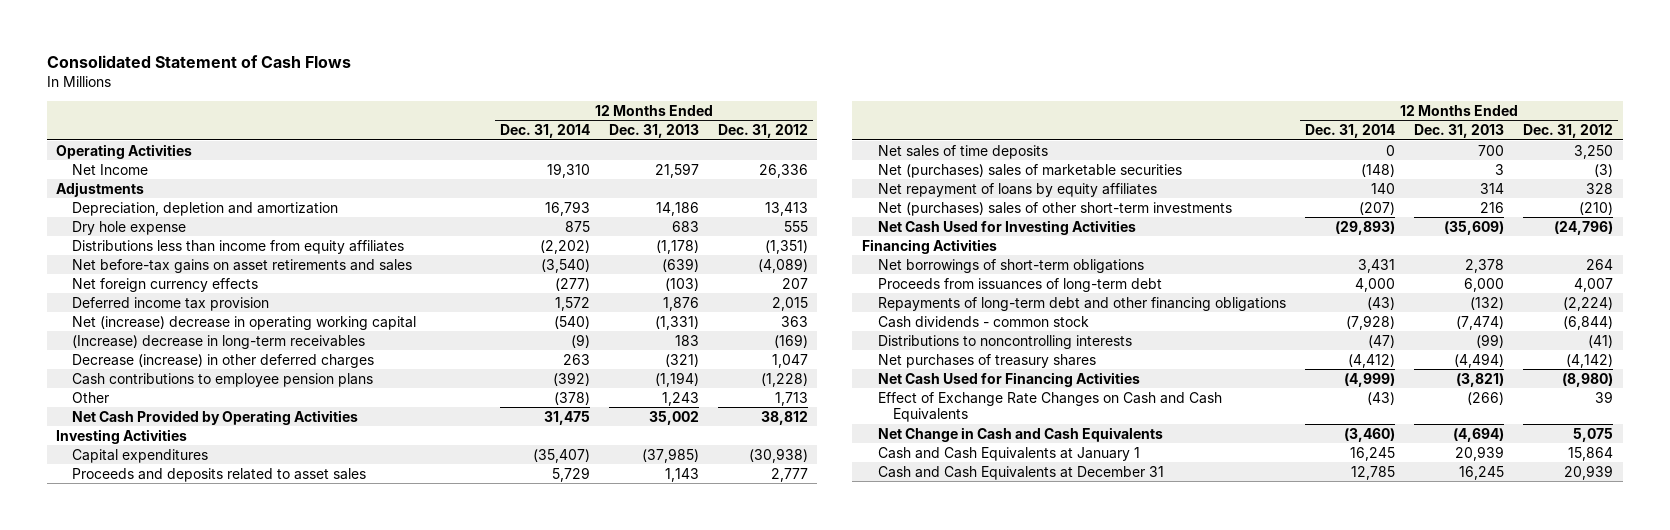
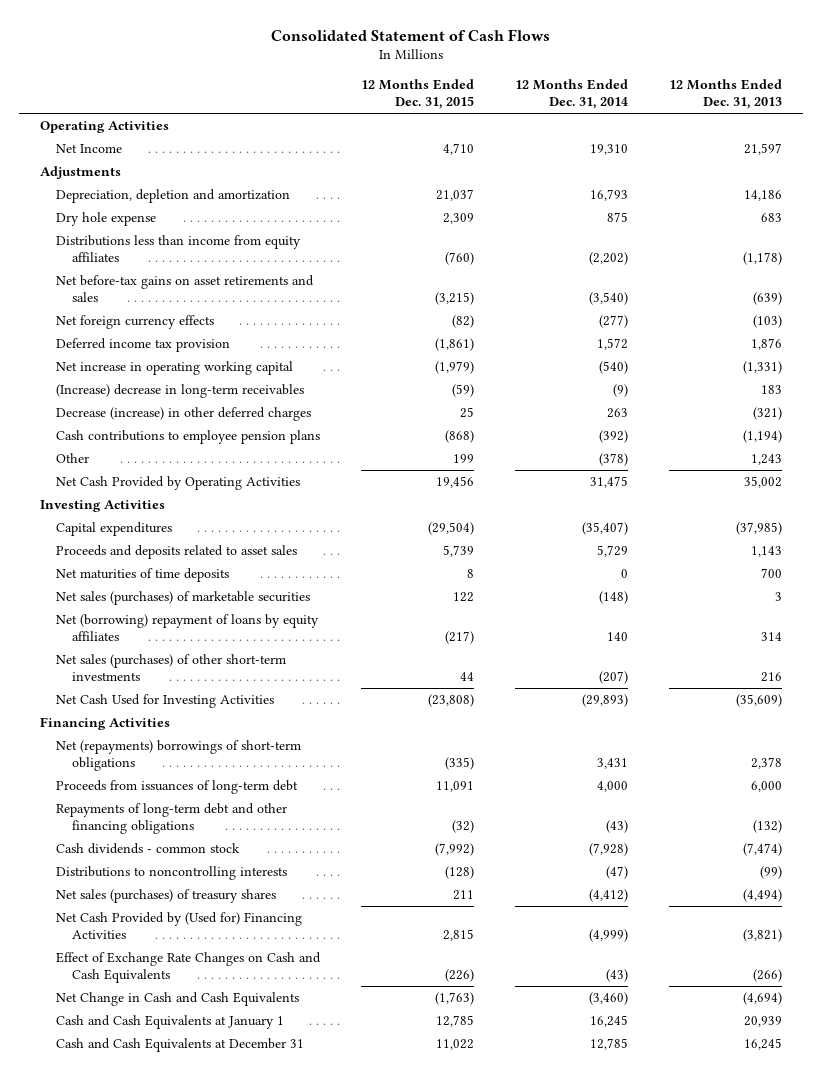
[717,123,808,138] Dec. 31, 2012 -> none
none -> [361,79,475,110] 12 Months Ended Dec. 31, 2015
[72,315,417,330] Net (increase) decrease in operating working capital -> [55,361,293,376] Net increase in operating working capital
[877,144,1048,159] Net sales of time deposits -> [55,568,229,583] Net maturities of time deposits
[877,163,1182,178] Net (purchases) sales of marketable securities -> [55,591,310,606] Net sales (purchases) of marketable securities
[877,182,1157,197] Net repayment of loans by equity affiliates -> [55,614,319,641] Net (borrowing) repayment of loans by equity affiliates
[877,201,1232,216] Net (purchases) sales of other short-term investments -> [55,654,286,681] Net sales (purchases) of other short-term investments
[877,258,1144,273] Net borrowings of short-term obligations -> [55,740,301,771] Net (repayments) borrowings of short-term obligations
[877,353,1096,368] Net purchases of treasury shares -> [55,889,276,904] Net sales (purchases) of treasury shares
[877,371,1140,387] Net Cash Used for Financing Activities -> [55,912,302,939] Net Cash Provided by (Used for) Financing Activities

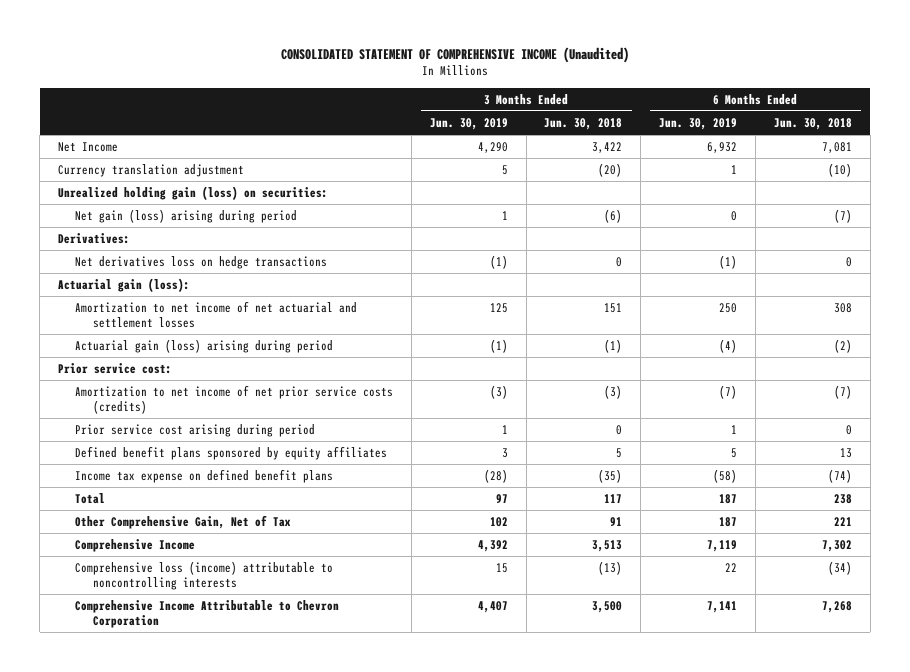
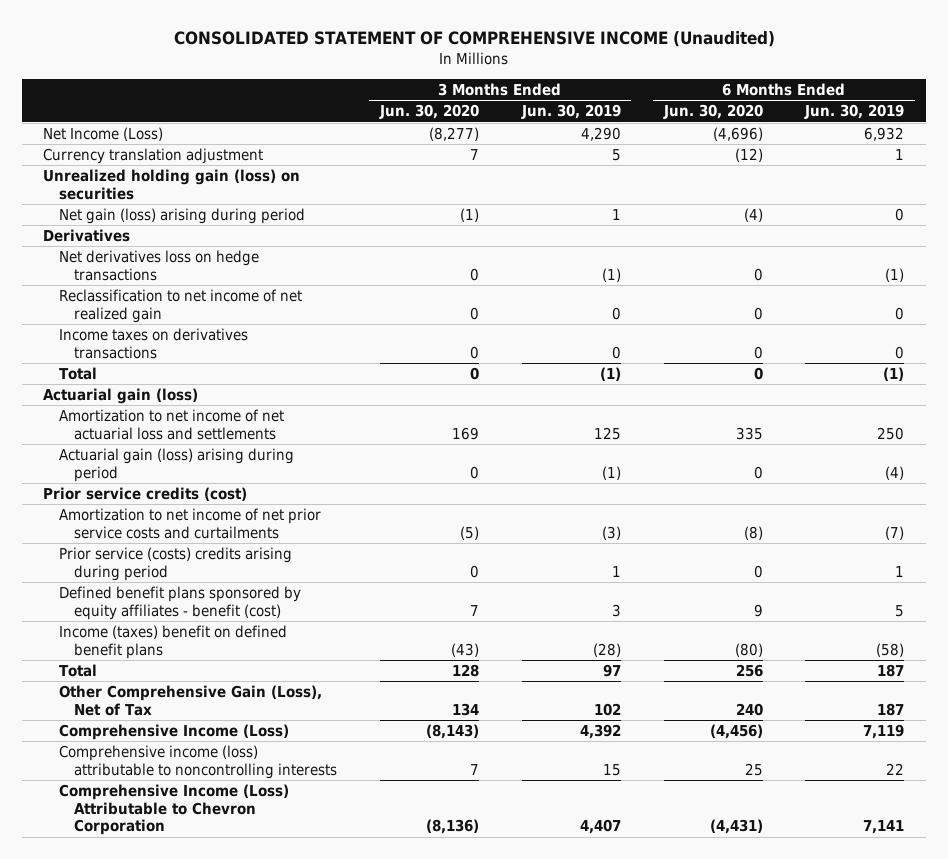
[544,117,623,130] Jun. 30, 2018 -> none
[773,117,852,130] Jun. 30, 2018 -> none
none -> [378,104,479,120] Jun. 30, 2020
none -> [662,104,763,120] Jun. 30, 2020
[57,141,118,152] Net Income -> [43,127,164,142] Net Income (Loss)
[57,185,328,200] Unrealized holding gain (loss) on securities: -> [43,169,301,200] Unrealized holding gain (loss) on securities
[57,232,130,244] Derivatives: -> [43,229,131,243] Derivatives
none -> [58,289,302,323] Reclassification to net income of net realized gain
none -> [58,328,248,359] Income taxes on derivatives transactions
none -> [58,367,97,381] Total
[57,277,190,292] Actuarial gain (loss): -> [43,388,199,405] Actuarial gain (loss)
[75,300,358,328] Amortization to net income of net actuarial and settlement losses -> [58,409,284,440] Amortization to net income of net actuarial loss and settlements
[57,362,172,374] Prior service cost: -> [43,487,248,502] Prior service credits (cost)
[75,384,394,414] Amortization to net income of net prior service costs (credits) -> [58,508,321,539] Amortization to net income of net prior service costs and curtailments
[75,423,316,437] Prior service cost arising during period -> [58,547,292,581] Prior service (costs) credits arising during period
[75,445,388,460] Defined benefit plans sponsored by equity affiliates -> [58,586,301,620] Defined benefit plans sponsored by equity affiliates - benefit (cost)
[75,468,334,483] Income tax expense on defined benefit plans -> [58,625,287,659] Income (taxes) benefit on defined benefit plans
[75,514,292,529] Other Comprehensive Gain, Net of Tax -> [58,685,322,716] Other Comprehensive Gain (Loss), Net of Tax
[75,538,196,552] Comprehensive Income -> [58,724,289,741] Comprehensive Income (Loss)
[75,560,334,590] Comprehensive loss (income) attributable to noncontrolling interests -> [58,745,337,779] Comprehensive income (loss) attributable to noncontrolling interests
[75,599,340,628] Comprehensive Income Attributable to Chevron Corporation -> [58,784,289,836] Comprehensive Income (Loss) Attributable to Chevron Corporation

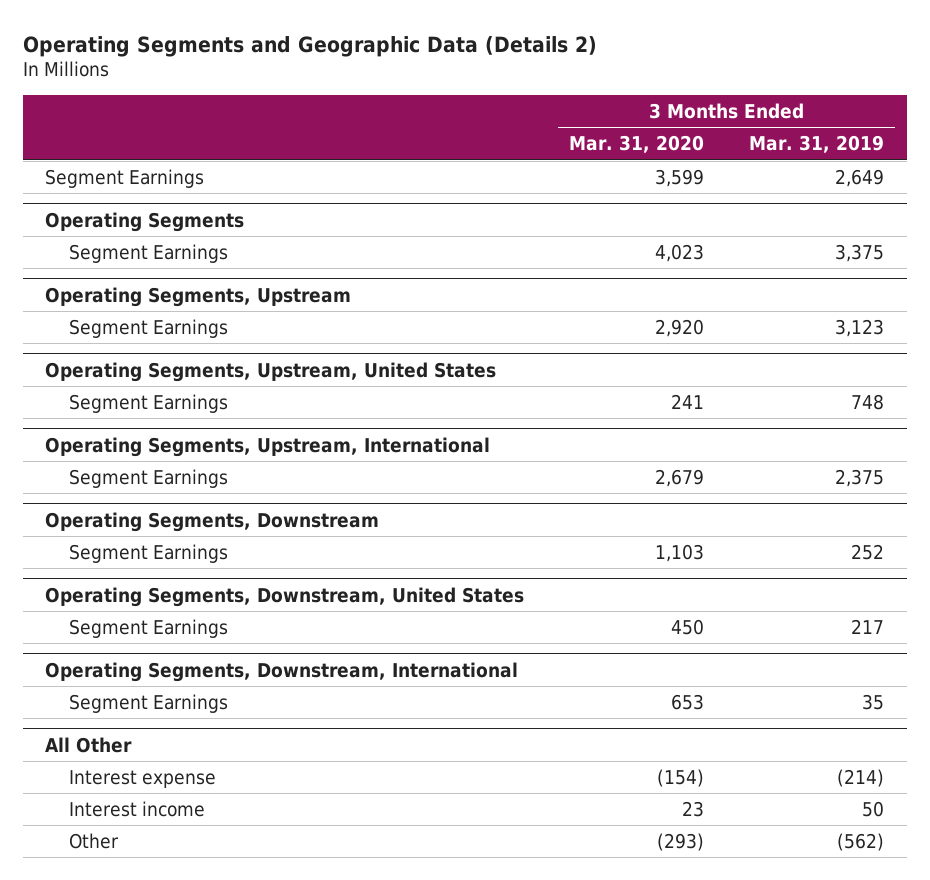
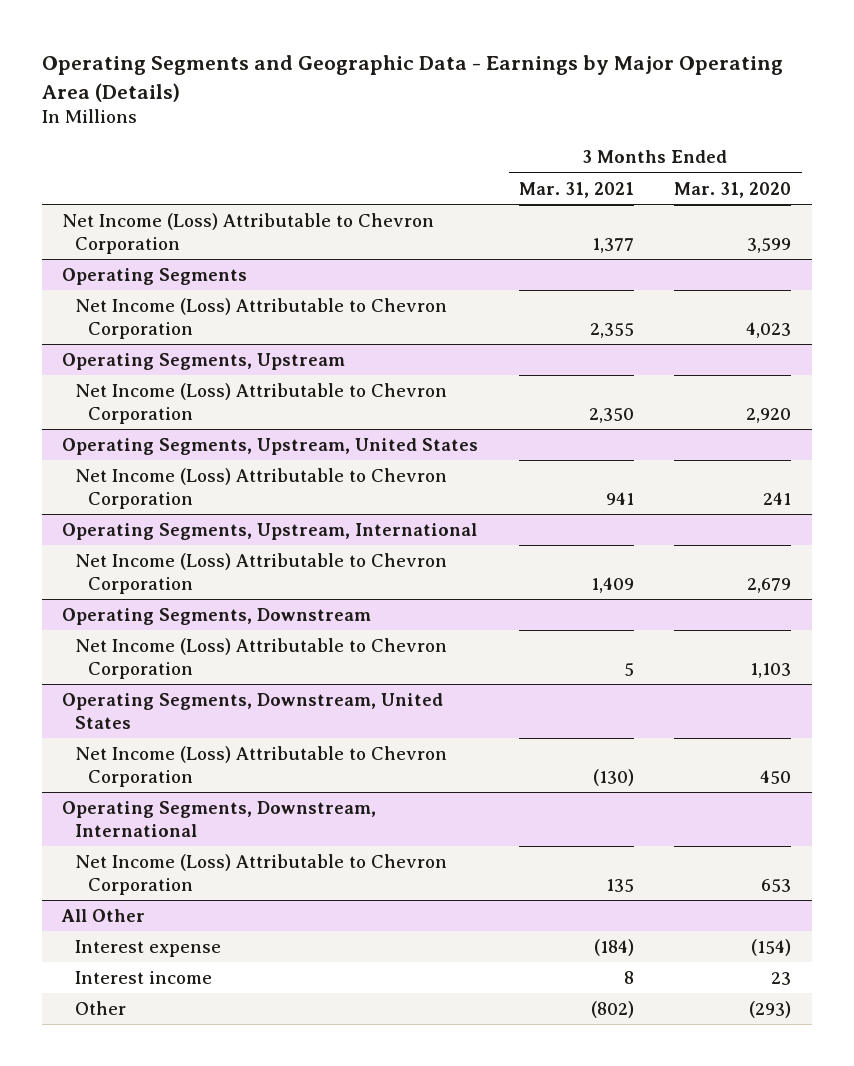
[22,35,597,57] Operating Segments and Geographic Data (Details 2) -> [41,55,783,102] Operating Segments and Geographic Data - Earnings by Major Operating Area (Details)
[749,135,885,154] Mar. 31, 2019 -> none
none -> [518,181,634,198] Mar. 31, 2021
[45,168,205,188] Segment Earnings -> [62,212,435,255] Net Income (Loss) Attributable to Chevron Corporation
[69,243,229,263] Segment Earnings -> [75,297,448,340] Net Income (Loss) Attributable to Chevron Corporation
[69,318,229,338] Segment Earnings -> [75,382,448,425] Net Income (Loss) Attributable to Chevron Corporation
[69,393,229,413] Segment Earnings -> [75,467,448,510] Net Income (Loss) Attributable to Chevron Corporation
[69,468,229,488] Segment Earnings -> [75,552,448,595] Net Income (Loss) Attributable to Chevron Corporation
[69,543,229,563] Segment Earnings -> [75,637,448,680] Net Income (Loss) Attributable to Chevron Corporation
[69,618,229,638] Segment Earnings -> [75,745,448,788] Net Income (Loss) Attributable to Chevron Corporation
[69,693,229,713] Segment Earnings -> [75,853,448,896] Net Income (Loss) Attributable to Chevron Corporation

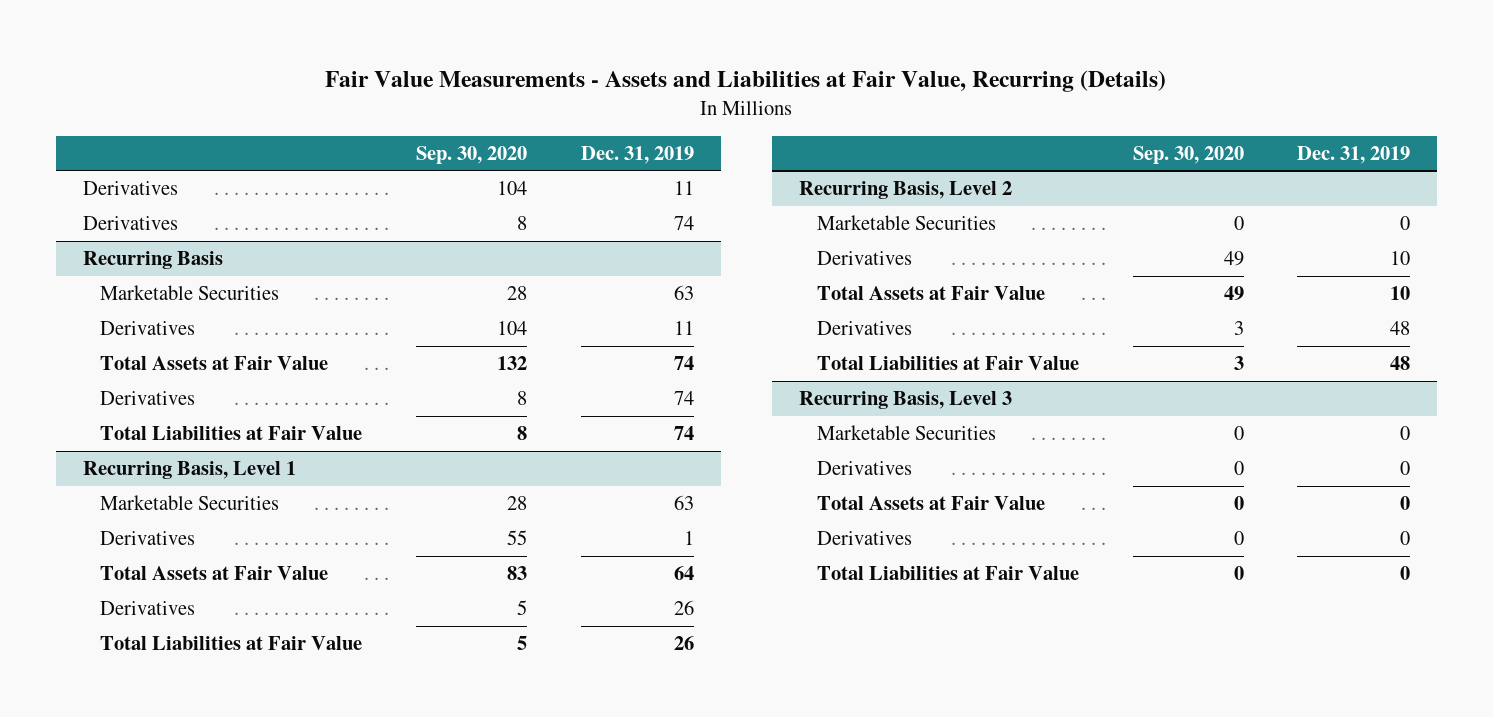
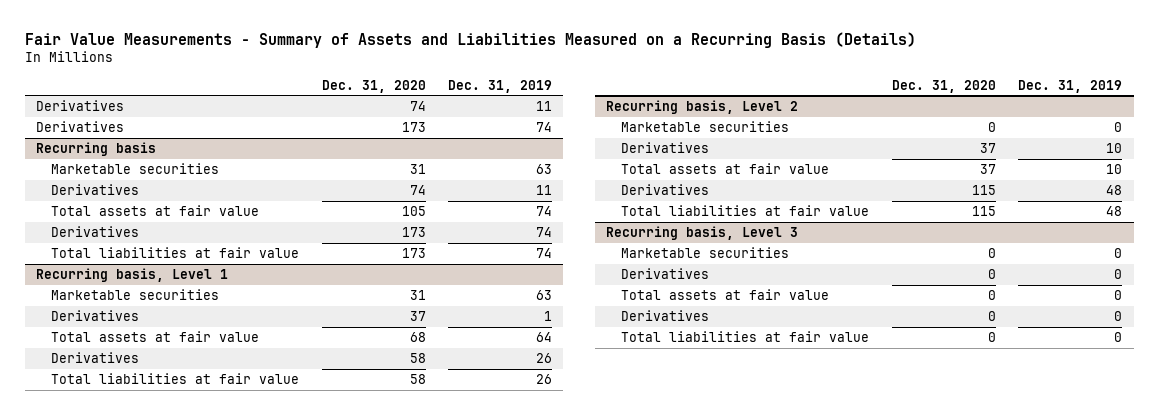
[325,70,1167,93] Fair Value Measurements - Assets and Liabilities at Fair Value, Recurring (Details) -> [24,31,916,48] Fair Value Measurements - Summary of Assets and Liabilities Measured on a Recurring Basis (Details)
[416,145,528,164] Sep. 30, 2020 -> none
none -> [321,79,426,93] Dec. 31, 2020
[82,251,223,270] Recurring Basis -> [36,142,157,157] Recurring basis
[100,285,280,301] Marketable Securities -> [51,163,220,175] Marketable securities
[100,356,329,371] Total Assets at Fair Value -> [51,205,260,217] Total assets at fair value
[100,426,363,441] Total Liabilities at Fair Value -> [51,247,300,259] Total liabilities at fair value
[82,461,296,480] Recurring Basis, Level 1 -> [36,268,229,283] Recurring basis, Level 1
[100,495,280,511] Marketable Securities -> [51,289,220,301] Marketable securities
[100,566,329,581] Total Assets at Fair Value -> [51,331,260,343] Total assets at fair value
[100,636,363,651] Total Liabilities at Fair Value -> [51,373,300,385] Total liabilities at fair value
[798,181,1012,200] Recurring Basis, Level 2 -> [606,100,799,115] Recurring basis, Level 2
[816,215,996,231] Marketable Securities -> [621,121,790,133] Marketable securities
[816,286,1045,301] Total Assets at Fair Value -> [621,163,830,175] Total assets at fair value
[816,356,1079,371] Total Liabilities at Fair Value -> [621,205,870,217] Total liabilities at fair value
[798,391,1012,410] Recurring Basis, Level 3 -> [606,226,799,241] Recurring basis, Level 3
[816,425,996,441] Marketable Securities -> [621,247,790,259] Marketable securities
[816,496,1045,511] Total Assets at Fair Value -> [621,289,830,301] Total assets at fair value
[816,566,1079,581] Total Liabilities at Fair Value -> [621,331,870,343] Total liabilities at fair value

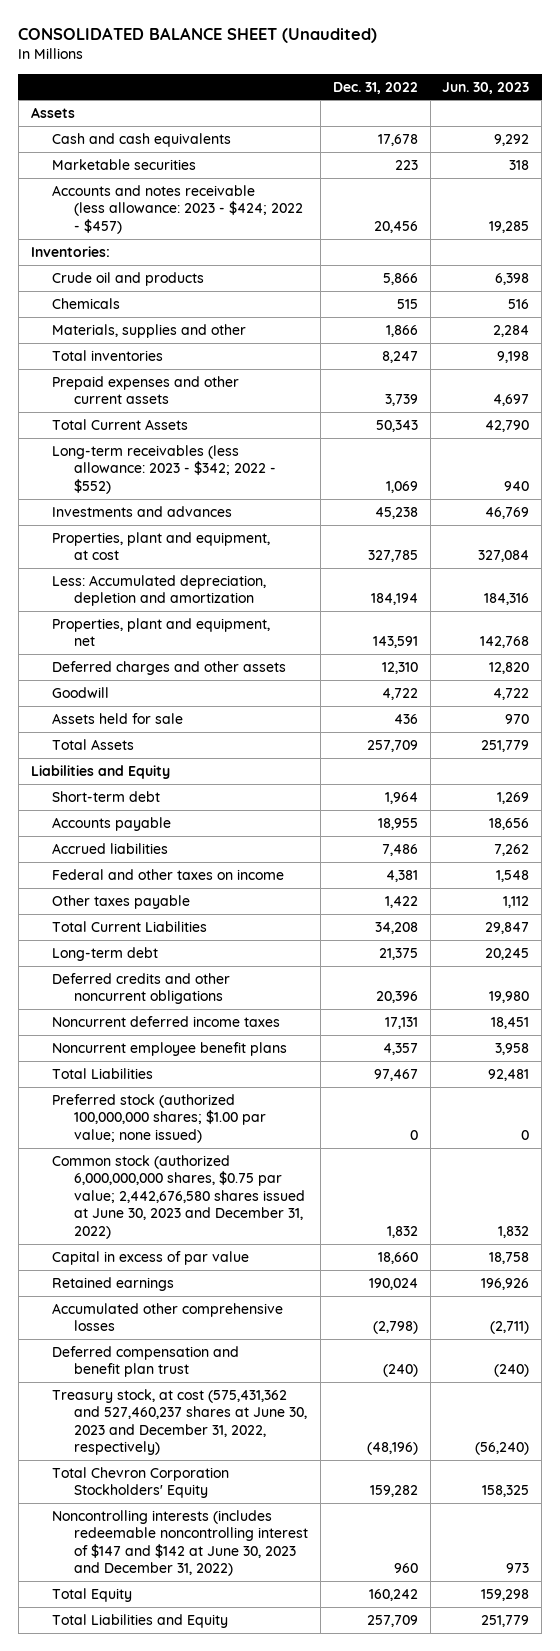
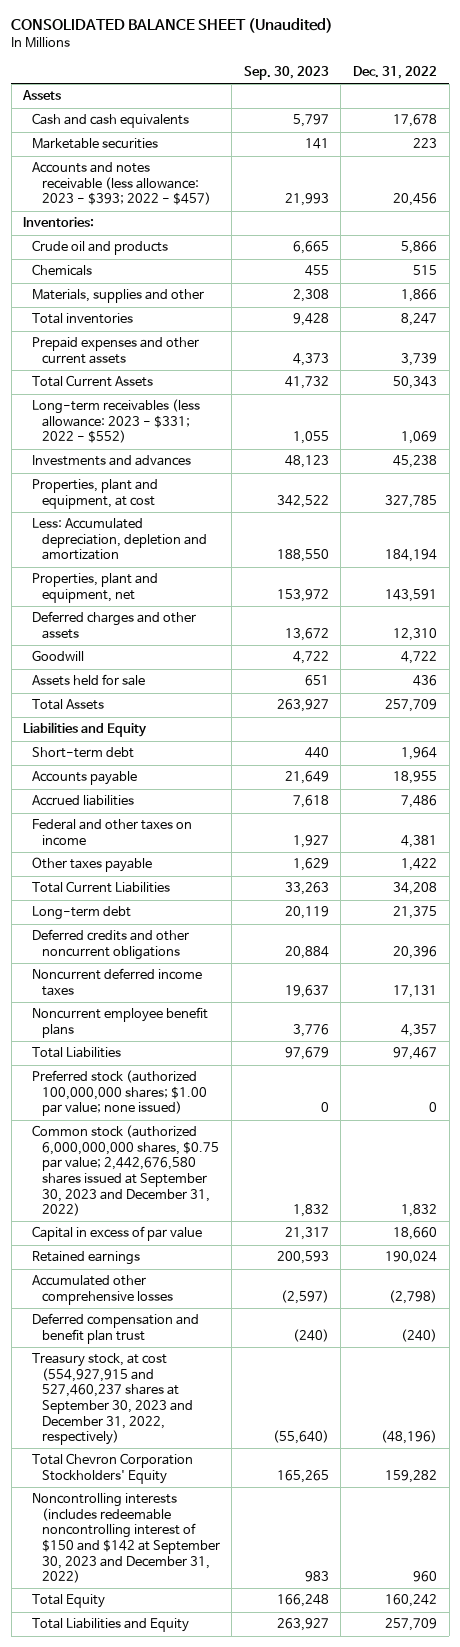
[442,81,530,94] Jun. 30, 2023 -> none
none -> [243,65,329,80] Sep. 30, 2023
[52,184,304,234] Accounts and notes receivable (less allowance: 2023 - $424; 2022 - $457) -> [32,162,211,206] Accounts and notes receivable (less allowance: 2023 - $393; 2022 - $457)
[52,444,277,494] Long-term receivables (less allowance: 2023 - $342; 2022 - $552) -> [32,399,201,444] Long-term receivables (less allowance: 2023 - $331; 2022 - $552)
[52,1154,306,1239] Common stock (authorized 6,000,000,000 shares, $0.75 par value; 2,442,676,580 shares issued at June 30, 2023 and December 31, 2022) -> [32,1125,219,1217] Common stock (authorized 6,000,000,000 shares, $0.75 par value; 2,442,676,580 shares issued at September 30, 2023 and December 31, 2022)
[52,1388,308,1456] Treasury stock, at cost (575,431,362 and 527,460,237 shares at June 30, 2023 and December 31, 2022, respectively) -> [32,1353,193,1446] Treasury stock, at cost (554,927,915 and 527,460,237 shares at September 30, 2023 and December 31, 2022, respectively)
[52,1509,309,1577] Noncontrolling interests (includes redeemable noncontrolling interest of $147 and $142 at June 30, 2023 and December 31, 2022) -> [32,1493,220,1584] Noncontrolling interests (includes redeemable noncontrolling interest of $150 and $142 at September 30, 2023 and December 31, 2022)

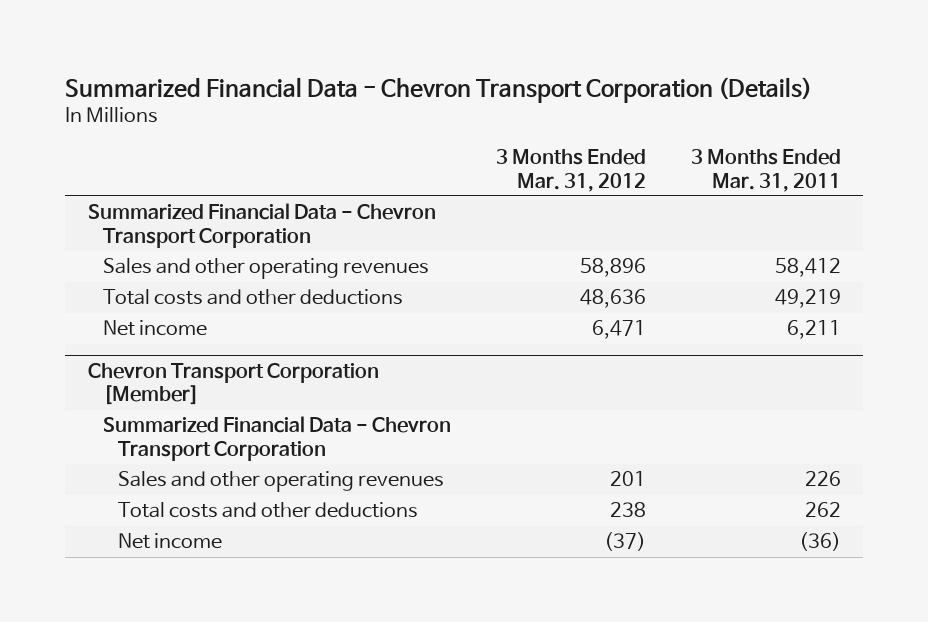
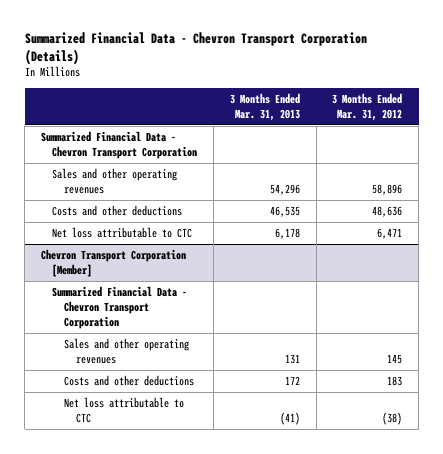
[690,149,841,192] 3 Months Ended Mar. 31, 2011 -> none
none -> [229,93,300,122] 3 Months Ended Mar. 31, 2013
[102,289,403,306] Total costs and other deductions -> [52,204,183,216] Costs and other deductions
[102,320,207,337] Net income -> [52,226,193,238] Net loss attributable to CTC
[117,533,222,550] Net income -> none
[609,471,646,487] 201 -> [387,353,403,364] 145
[117,502,418,519] Total costs and other deductions -> [64,374,195,386] Costs and other deductions
[609,502,646,518] 238 -> [387,375,403,386] 183
none -> [64,396,185,423] Net loss attributable to CTC

